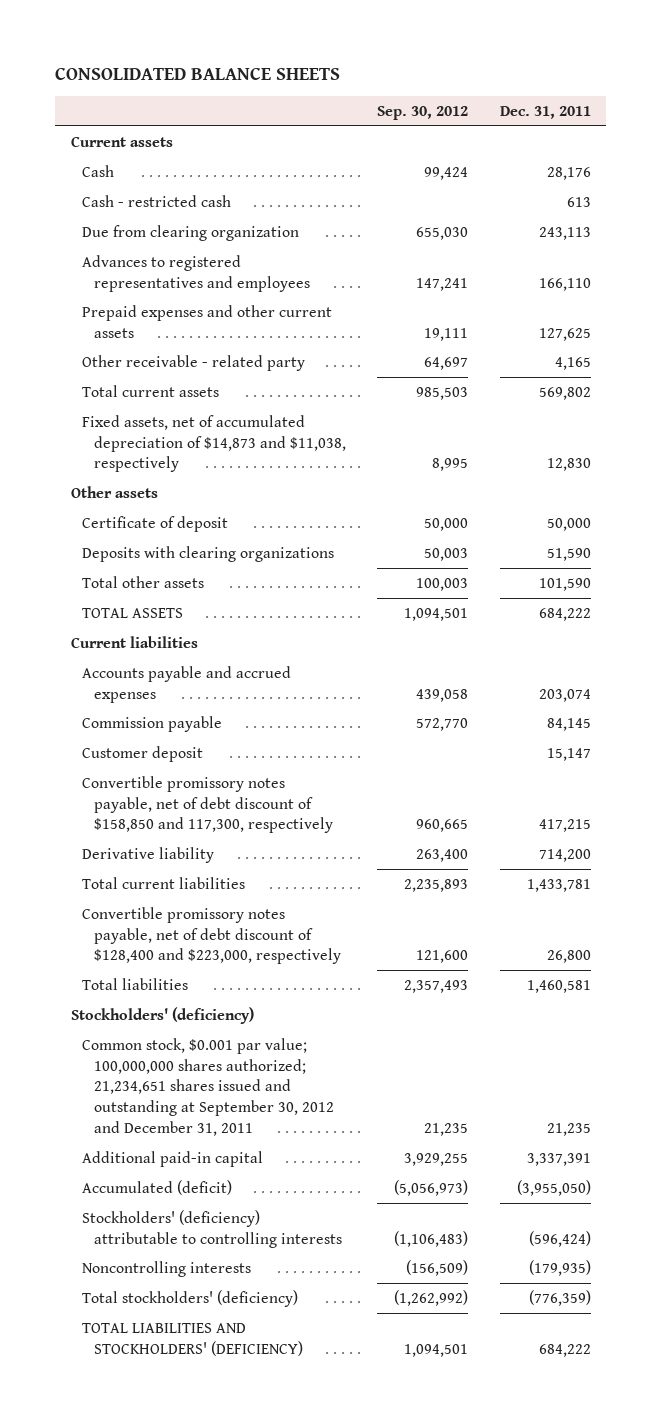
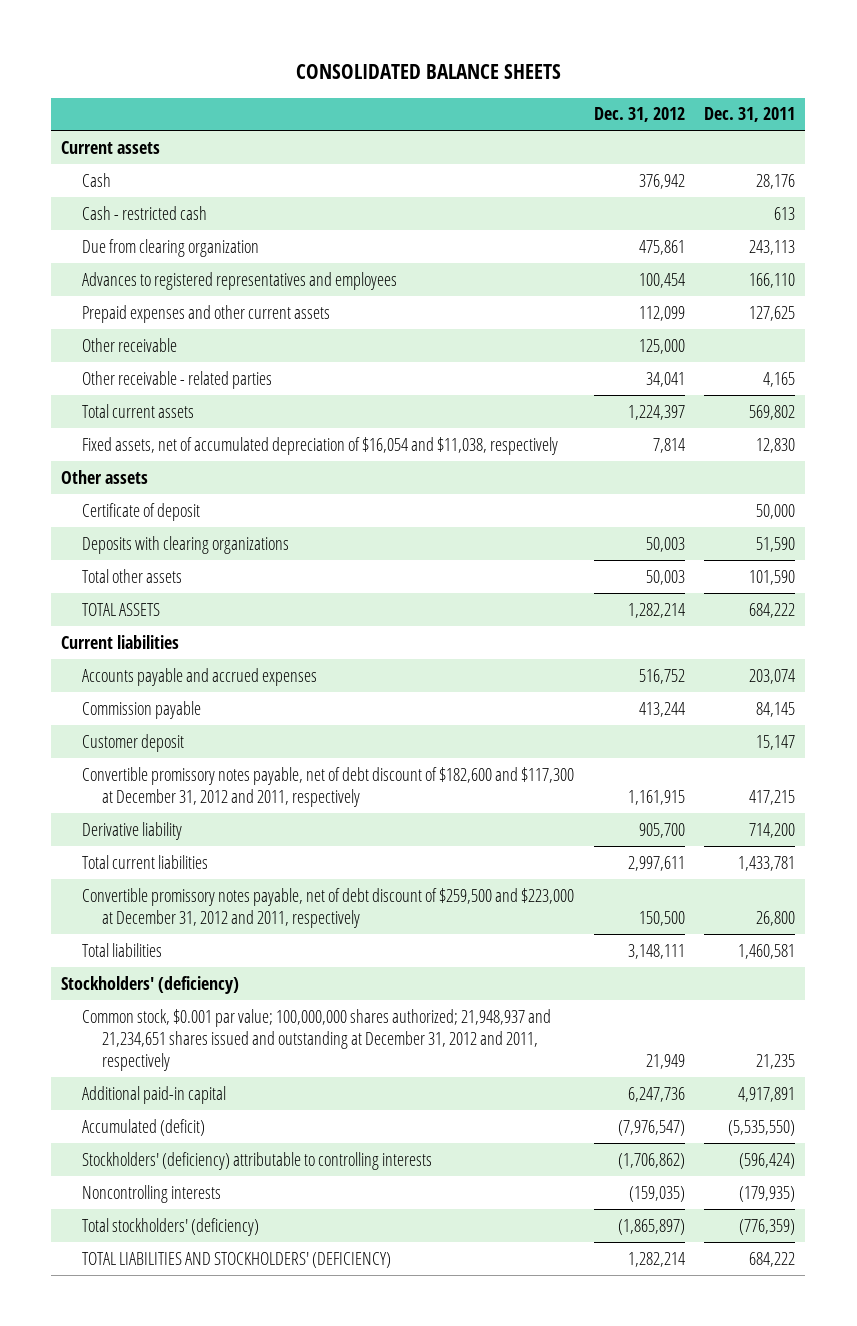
[377,106,469,121] Sep. 30, 2012 -> none
none -> [593,107,685,123] Dec. 31, 2012
none -> [81,337,177,352] Other receivable
[82,354,306,371] Other receivable - related party -> [81,370,272,389] Other receivable - related parties
[82,414,346,473] Fixed assets, net of accumulated depreciation of $14,873 and $11,038, respectively -> [81,436,558,455] Fixed assets, net of accumulated depreciation of $16,054 and $11,038, respectively
[82,775,333,834] Convertible promissory notes payable, net of debt discount of $158,850 and 117,300, respectively -> [81,766,574,808] Convertible promissory notes payable, net of debt discount of $182,600 and $117,300 at December 31, 2012 and 2011, respectively
[82,906,341,965] Convertible promissory notes payable, net of debt discount of $128,400 and $223,000, respectively -> [81,887,574,929] Convertible promissory notes payable, net of debt discount of $259,500 and $223,000 at December 31, 2012 and 2011, respectively
[82,1037,334,1136] Common stock, $0.001 par value; 100,000,000 shares authorized; 21,234,651 shares issued and outstanding at September 30, 2012 and December 31, 2011 -> [81,1008,551,1072] Common stock, $0.001 par value; 100,000,000 shares authorized; 21,948,937 and 21,234,651 shares issued and outstanding at December 31, 2012 and 2011, respectively
[526,1152,591,1166] 3,337,391 -> [738,1086,796,1102] 4,917,891
[516,1179,591,1196] (3,955,050) -> [728,1119,796,1136] (5,535,550)

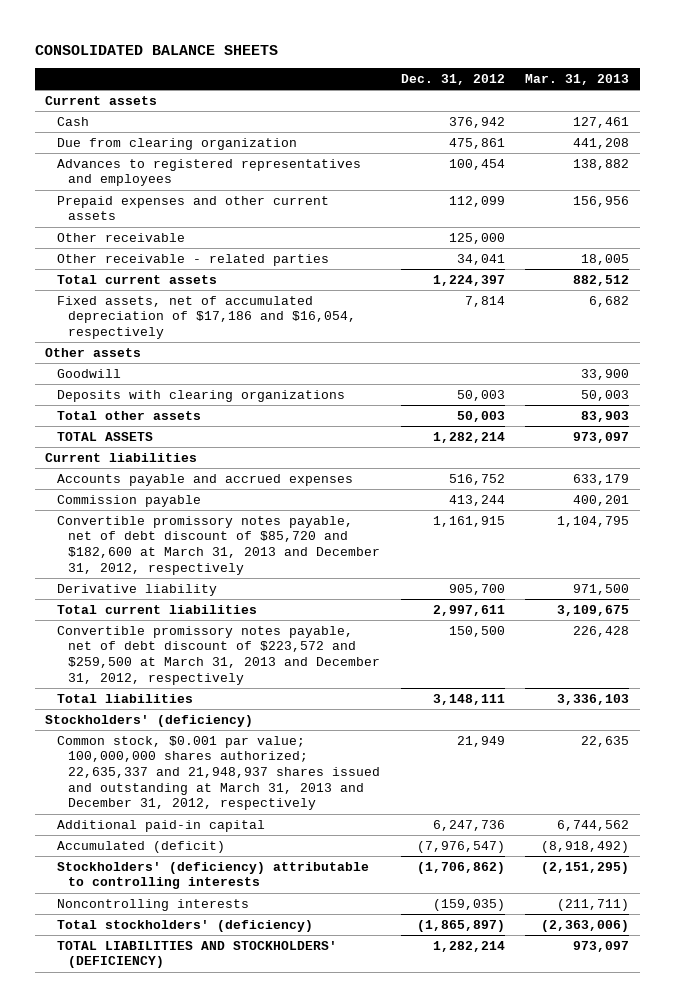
[704,107,796,123] Dec. 31, 2011 -> none
none -> [525,74,630,86] Mar. 31, 2013
[81,205,207,220] Cash - restricted cash -> none
[81,436,558,455] Fixed assets, net of accumulated depreciation of $16,054 and $11,038, respectively -> [56,295,356,340] Fixed assets, net of accumulated depreciation of $17,186 and $16,054, respectively
[81,502,200,521] Certificate of deposit -> none
none -> [56,368,121,378] Goodwill
[81,733,184,752] Customer deposit -> none
[81,766,574,808] Convertible promissory notes payable, net of debt discount of $182,600 and $117,300 at December 31, 2012 and 2011, respectively -> [56,515,380,575] Convertible promissory notes payable, net of debt discount of $85,720 and $182,600 at March 31, 2013 and December 31, 2012, respectively
[81,887,574,929] Convertible promissory notes payable, net of debt discount of $259,500 and $223,000 at December 31, 2012 and 2011, respectively -> [56,625,380,685] Convertible promissory notes payable, net of debt discount of $223,572 and $259,500 at March 31, 2013 and December 31, 2012, respectively
[81,1008,551,1072] Common stock, $0.001 par value; 100,000,000 shares authorized; 21,948,937 and 21,234,651 shares issued and outstanding at December 31, 2012 and 2011, respectively -> [56,735,380,811] Common stock, $0.001 par value; 100,000,000 shares authorized; 22,635,337 and 21,948,937 shares issued and outstanding at March 31, 2013 and December 31, 2012, respectively

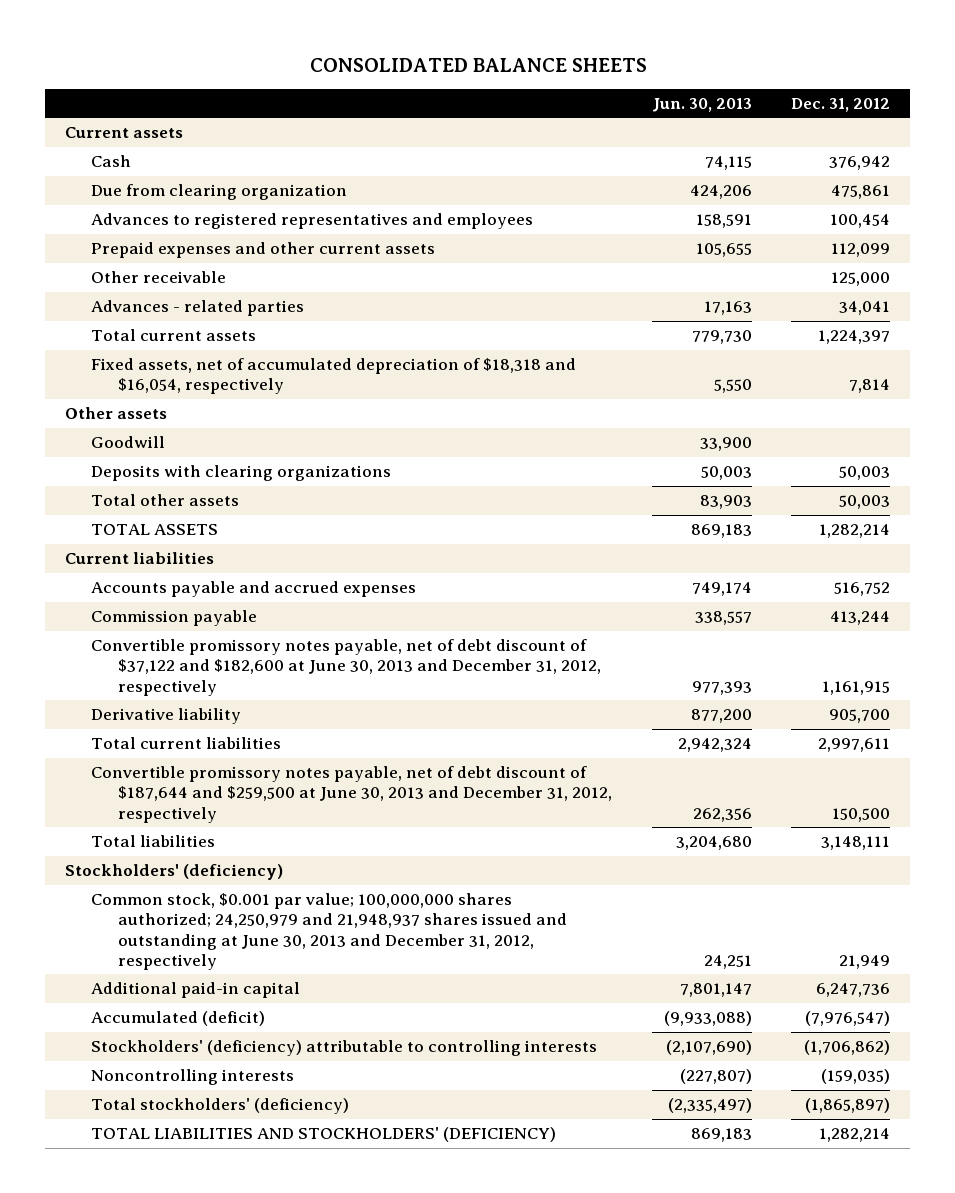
[525,74,630,86] Mar. 31, 2013 -> none
none -> [651,97,752,112] Jun. 30, 2013
[56,253,329,266] Other receivable - related parties -> [91,300,305,317] Advances - related parties
[56,295,356,340] Fixed assets, net of accumulated depreciation of $17,186 and $16,054, respectively -> [91,358,577,395] Fixed assets, net of accumulated depreciation of $18,318 and $16,054, respectively
[56,515,380,575] Convertible promissory notes payable, net of debt discount of $85,720 and $182,600 at March 31, 2013 and December 31, 2012, respectively -> [91,639,602,696] Convertible promissory notes payable, net of debt discount of $37,122 and $182,600 at June 30, 2013 and December 31, 2012, respectively
[56,625,380,685] Convertible promissory notes payable, net of debt discount of $223,572 and $259,500 at March 31, 2013 and December 31, 2012, respectively -> [91,766,613,823] Convertible promissory notes payable, net of debt discount of $187,644 and $259,500 at June 30, 2013 and December 31, 2012, respectively
[56,735,380,811] Common stock, $0.001 par value; 100,000,000 shares authorized; 22,635,337 and 21,948,937 shares issued and outstanding at March 31, 2013 and December 31, 2012, respectively -> [91,893,568,971] Common stock, $0.001 par value; 100,000,000 shares authorized; 24,250,979 and 21,948,937 shares issued and outstanding at June 30, 2013 and December 31, 2012, respectively

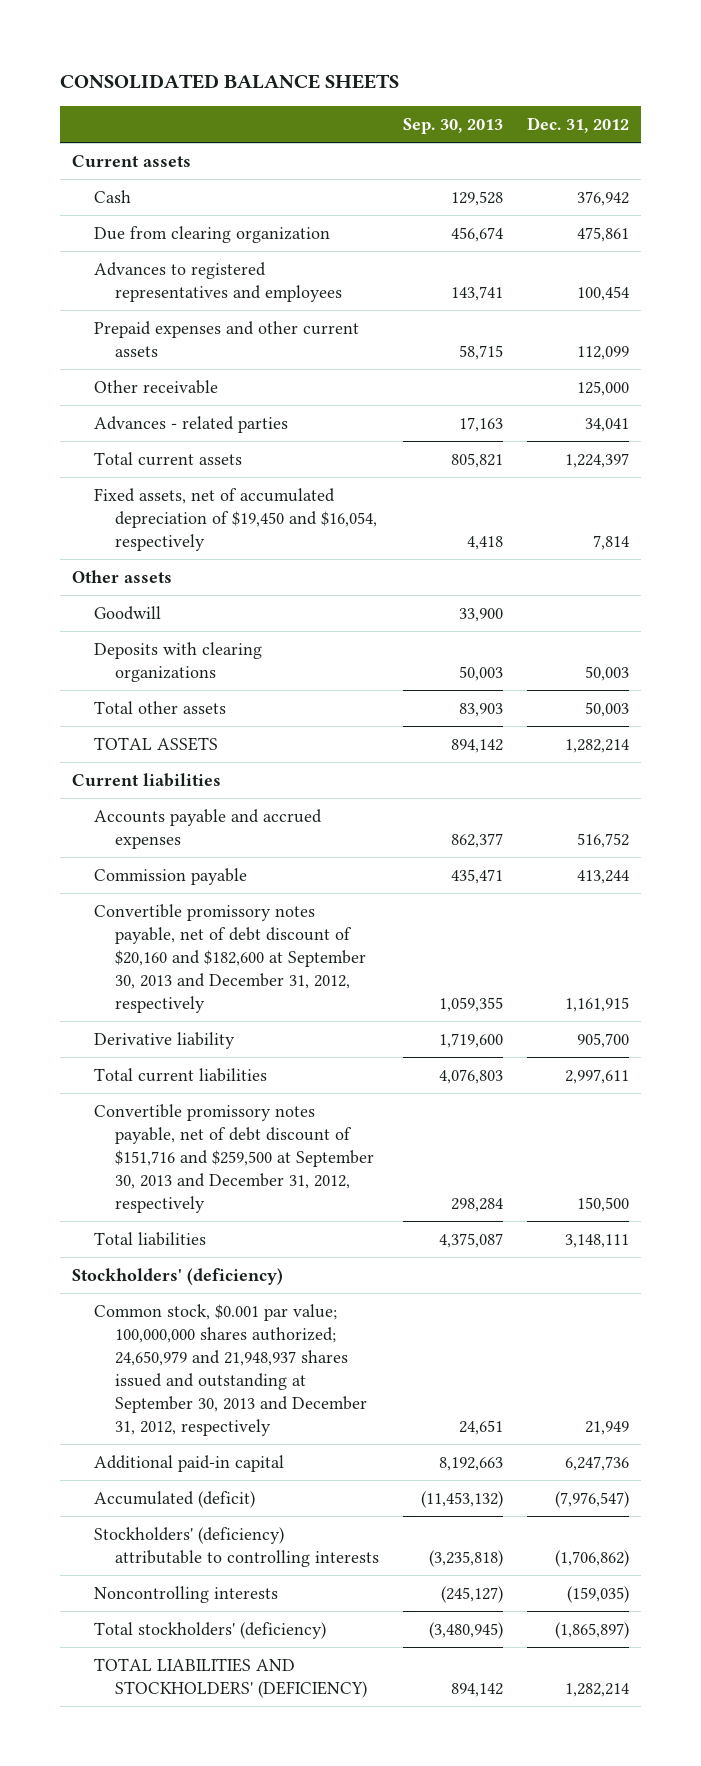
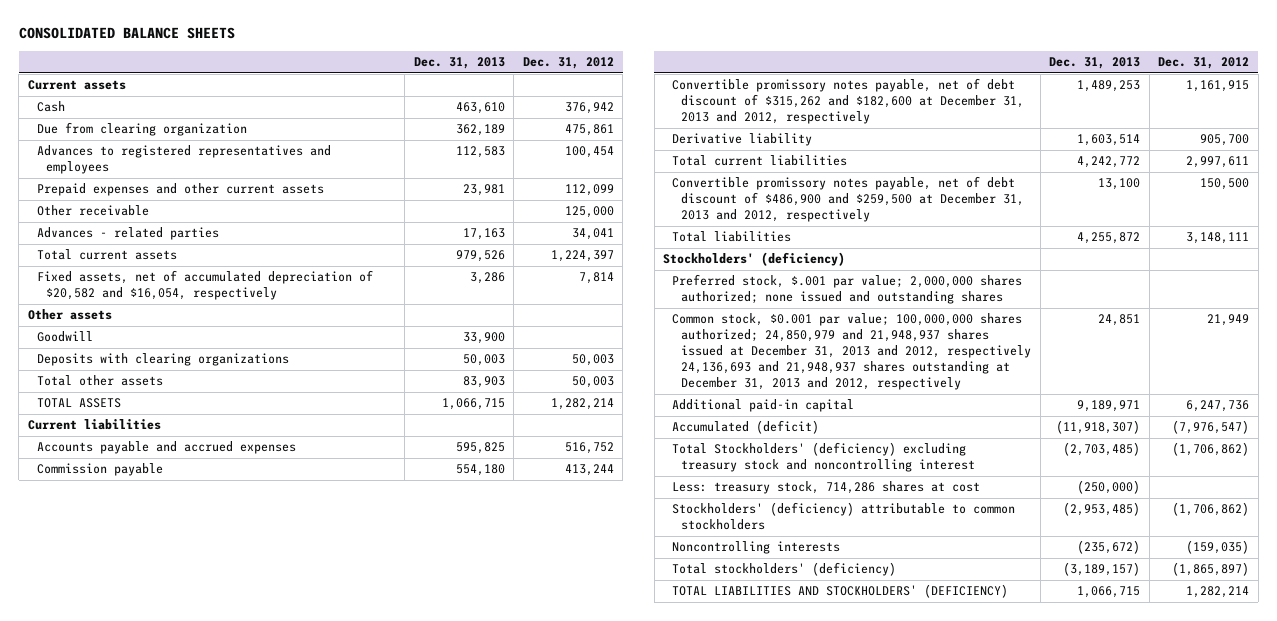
[403,117,504,134] Sep. 30, 2013 -> none
none -> [413,57,505,70] Dec. 31, 2013
[93,487,378,552] Fixed assets, net of accumulated depreciation of $19,450 and $16,054, respectively -> [36,270,373,301] Fixed assets, net of accumulated depreciation of $20,582 and $16,054, respectively
[93,903,367,1014] Convertible promissory notes payable, net of debt discount of $20,160 and $182,600 at September 30, 2013 and December 31, 2012, respectively -> [672,78,1025,125] Convertible promissory notes payable, net of debt discount of $315,262 and $182,600 at December 31, 2013 and 2012, respectively
[93,1103,375,1214] Convertible promissory notes payable, net of debt discount of $151,716 and $259,500 at September 30, 2013 and December 31, 2012, respectively -> [672,176,1025,223] Convertible promissory notes payable, net of debt discount of $486,900 and $259,500 at December 31, 2013 and 2012, respectively
none -> [672,274,1023,305] Preferred stock, $.001 par value; 2,000,000 shares authorized; none issued and outstanding shares
[93,1303,368,1437] Common stock, $0.001 par value; 100,000,000 shares authorized; 24,650,979 and 21,948,937 shares issued and outstanding at September 30, 2013 and December 31, 2012, respectively -> [672,313,1032,391] Common stock, $0.001 par value; 100,000,000 shares authorized; 24,850,979 and 21,948,937 shares issued at December 31, 2013 and 2012, respectively 24,136,693 and 21,948,937 shares outstanding at December 31, 2013 and 2012, respectively
[93,1526,380,1567] Stockholders' (deficiency) attributable to controlling interests -> [672,442,976,473] Total Stockholders' (deficiency) excluding treasury stock and noncontrolling interest
none -> [672,481,981,495] Less: treasury stock, 714,286 shares at cost
none -> [672,502,1016,531] Stockholders' (deficiency) attributable to common stockholders

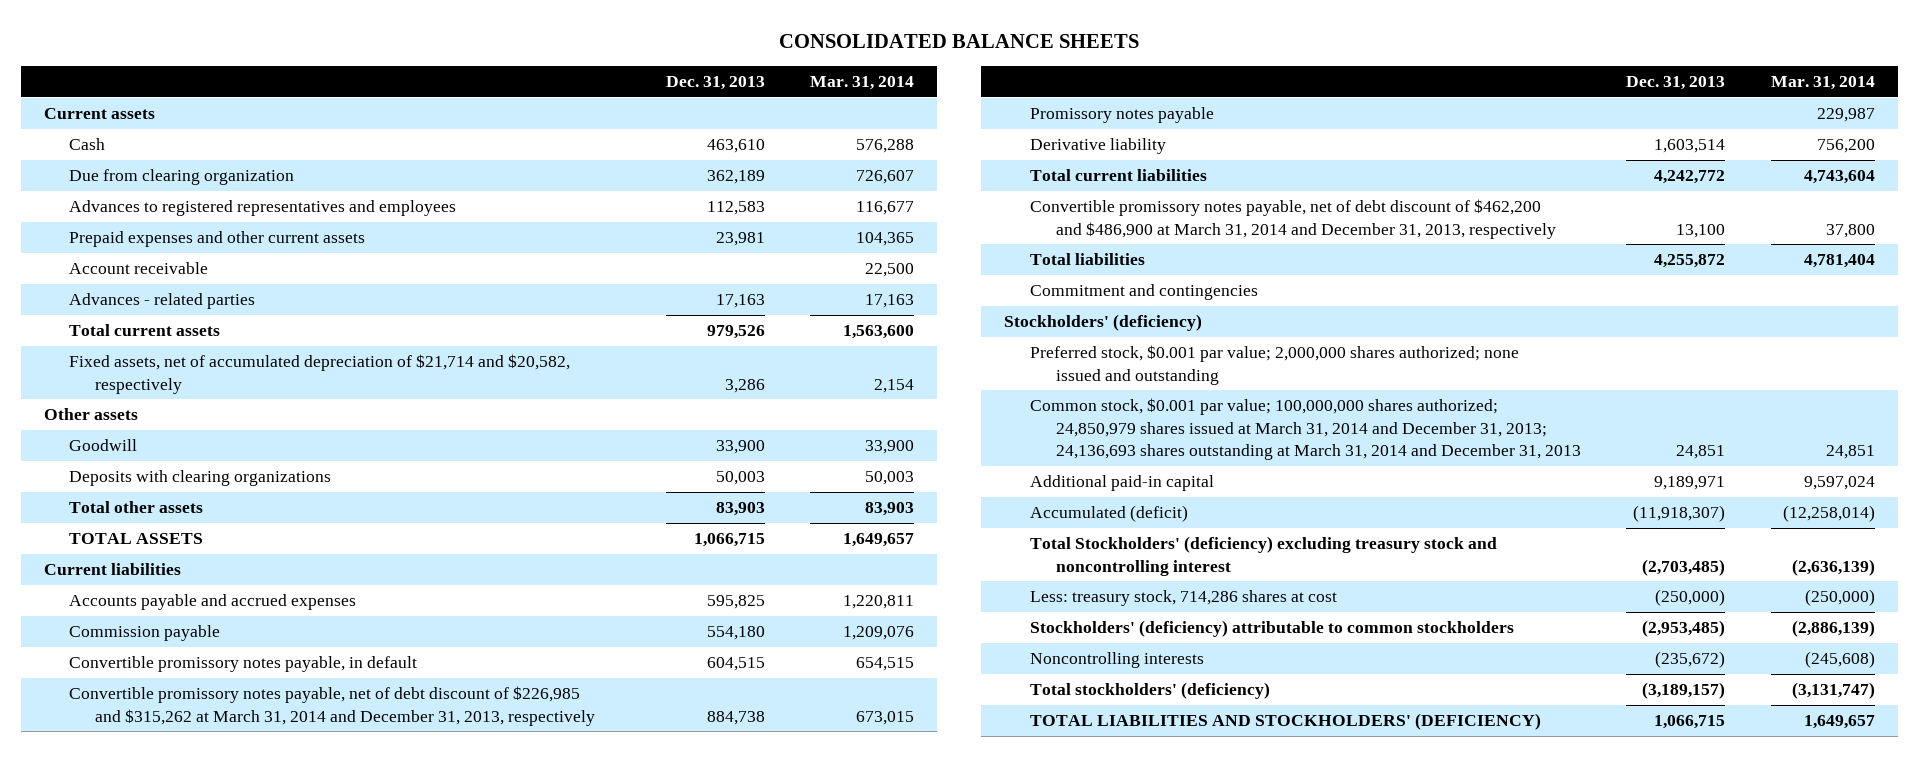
[522,57,614,70] Dec. 31, 2012 -> none
none -> [810,76,915,91] Mar. 31, 2014
[36,205,149,217] Other receivable -> none
none -> [69,262,209,275] Account receivable
[36,270,373,301] Fixed assets, net of accumulated depreciation of $20,582 and $16,054, respectively -> [69,354,571,394] Fixed assets, net of accumulated depreciation of $21,714 and $20,582, respectively
none -> [69,656,418,673] Convertible promissory notes payable, in default
[672,78,1025,125] Convertible promissory notes payable, net of debt discount of $315,262 and $182,600 at December 31, 2013 and 2012, respectively -> [69,686,596,726] Convertible promissory notes payable, net of debt discount of $226,985 and $315,262 at March 31, 2014 and December 31, 2013, respectively
[1077,80,1141,93] 1,489,253 -> [706,710,765,725] 884,738
none -> [1030,107,1215,124] Promissory notes payable
[672,176,1025,223] Convertible promissory notes payable, net of debt discount of $486,900 and $259,500 at December 31, 2013 and 2012, respectively -> [1030,199,1556,239] Convertible promissory notes payable, net of debt discount of $462,200 and $486,900 at March 31, 2014 and December 31, 2013, respectively
none -> [1030,284,1259,301] Commitment and contingencies
[672,274,1023,305] Preferred stock, $.001 par value; 2,000,000 shares authorized; none issued and outstanding shares -> [1030,345,1520,385] Preferred stock, $0.001 par value; 2,000,000 shares authorized; none issued and outstanding
[672,313,1032,391] Common stock, $0.001 par value; 100,000,000 shares authorized; 24,850,979 and 21,948,937 shares issued at December 31, 2013 and 2012, respectively 24,136,693 and 21,948,937 shares outstanding at December 31, 2013 and 2012, respectively -> [1030,398,1581,460] Common stock, $0.001 par value; 100,000,000 shares authorized; 24,850,979 shares issued at March 31, 2014 and December 31, 2013; 24,136,693 shares outstanding at March 31, 2014 and December 31, 2013

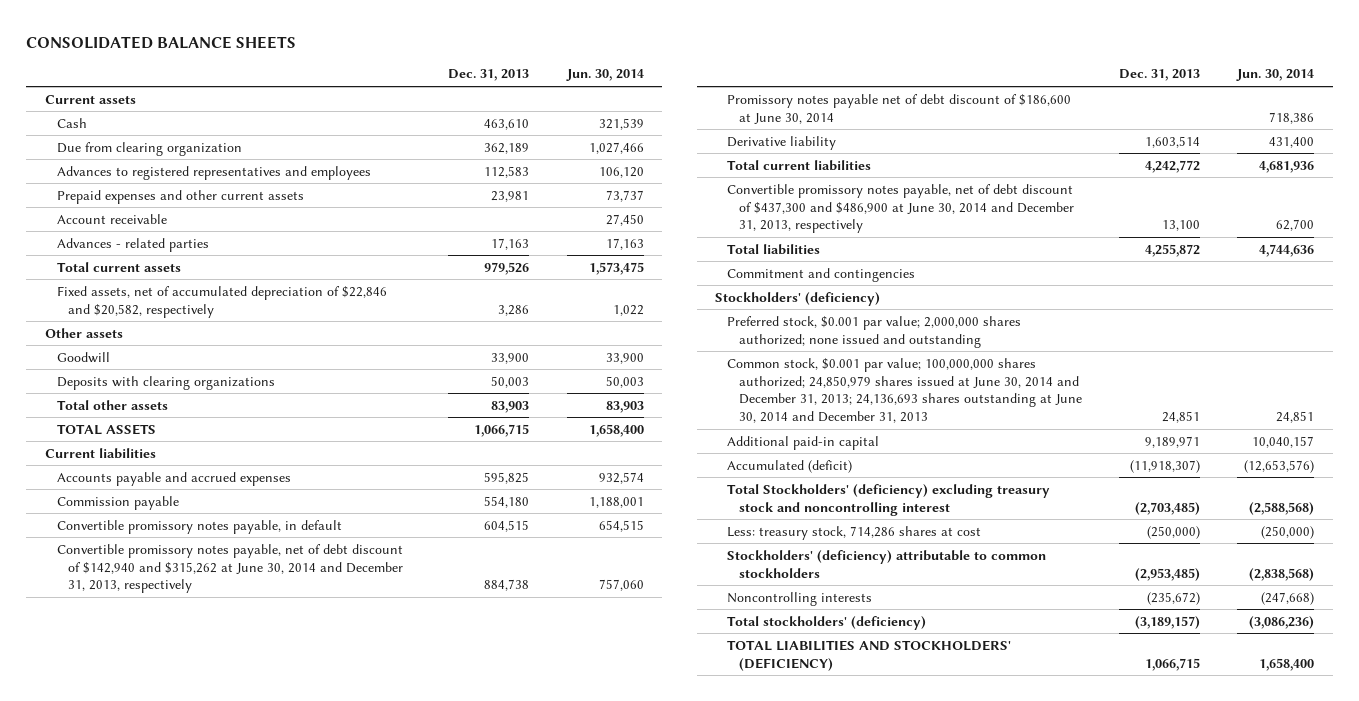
[810,76,915,91] Mar. 31, 2014 -> none
none -> [565,69,644,82] Jun. 30, 2014
[69,354,571,394] Fixed assets, net of accumulated depreciation of $21,714 and $20,582, respectively -> [56,285,387,318] Fixed assets, net of accumulated depreciation of $22,846 and $20,582, respectively
[69,686,596,726] Convertible promissory notes payable, net of debt discount of $226,985 and $315,262 at March 31, 2014 and December 31, 2013, respectively -> [56,543,404,594] Convertible promissory notes payable, net of debt discount of $142,940 and $315,262 at June 30, 2014 and December 31, 2013, respectively
[1030,107,1215,124] Promissory notes payable -> [727,93,1072,124] Promissory notes payable net of debt discount of $186,600 at June 30, 2014
[1030,199,1556,239] Convertible promissory notes payable, net of debt discount of $462,200 and $486,900 at March 31, 2014 and December 31, 2013, respectively -> [727,183,1074,234] Convertible promissory notes payable, net of debt discount of $437,300 and $486,900 at June 30, 2014 and December 31, 2013, respectively
[1030,398,1581,460] Common stock, $0.001 par value; 100,000,000 shares authorized; 24,850,979 shares issued at March 31, 2014 and December 31, 2013; 24,136,693 shares outstanding at March 31, 2014 and December 31, 2013 -> [727,357,1082,424] Common stock, $0.001 par value; 100,000,000 shares authorized; 24,850,979 shares issued at June 30, 2014 and December 31, 2013; 24,136,693 shares outstanding at June 30, 2014 and December 31, 2013

